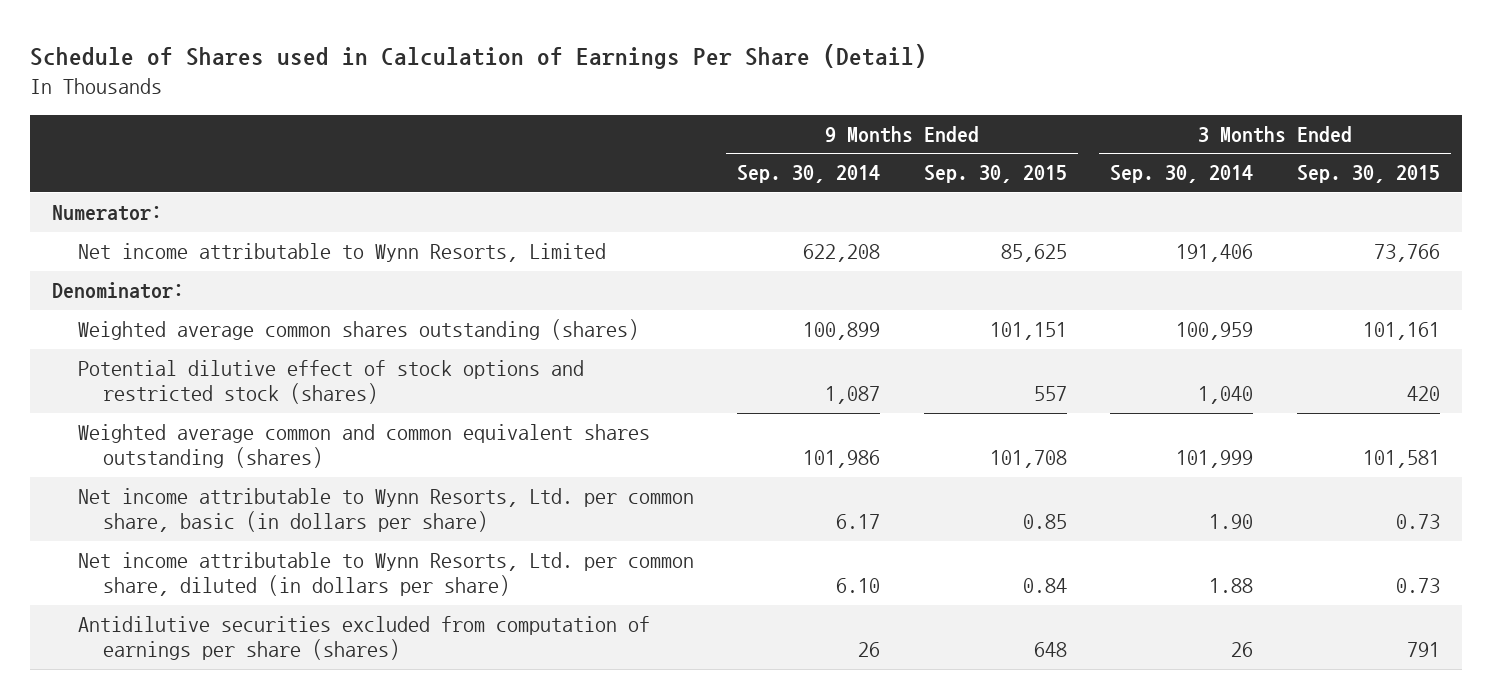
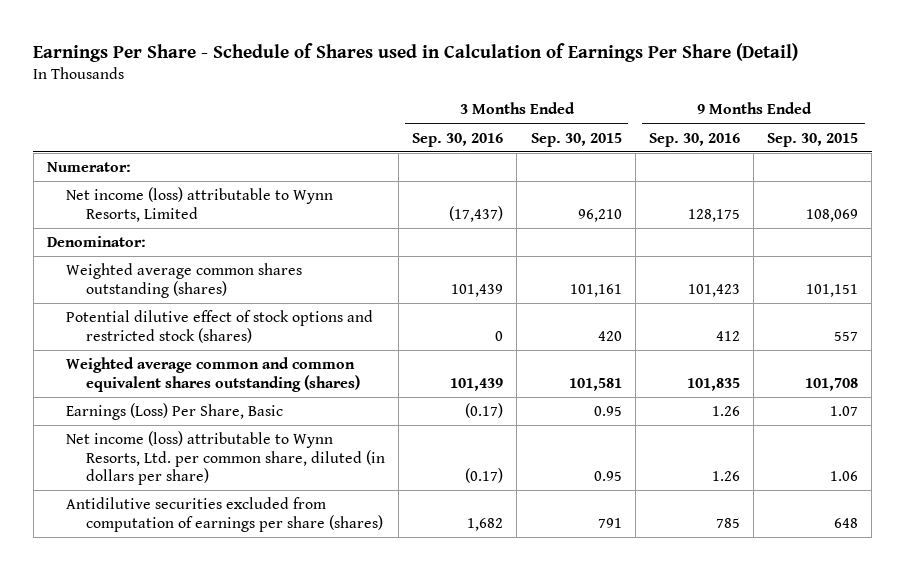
[30,43,928,69] Schedule of Shares used in Calculation of Earnings Per Share (Detail) -> [33,42,799,62] Earnings Per Share - Schedule of Shares used in Calculation of Earnings Per Share (Detail)
[737,165,881,184] Sep. 30, 2014 -> none
[1110,165,1254,184] Sep. 30, 2014 -> none
none -> [412,132,504,147] Sep. 30, 2016
none -> [648,132,740,147] Sep. 30, 2016
[77,243,606,263] Net income attributable to Wynn Resorts, Limited -> [66,187,334,222] Net income (loss) attributable to Wynn Resorts, Limited
[1000,244,1067,263] 85,625 -> [806,208,859,222] 108,069
[1373,244,1440,263] 73,766 -> [577,208,622,222] 96,210
[77,488,694,533] Net income attributable to Wynn Resorts, Ltd. per common share, basic (in dollars per share) -> [66,403,284,421] Earnings (Loss) Per Share, Basic
[1022,514,1067,530] 0.85 -> [830,406,859,417] 1.07
[1395,514,1440,530] 0.73 -> [593,406,622,417] 0.95
[77,552,694,597] Net income attributable to Wynn Resorts, Ltd. per common share, diluted (in dollars per share) -> [66,431,385,486] Net income (loss) attributable to Wynn Resorts, Ltd. per common share, diluted (in dollars per share)
[1022,578,1067,594] 0.84 -> [830,471,859,482] 1.06
[1395,578,1440,594] 0.73 -> [593,471,622,482] 0.95

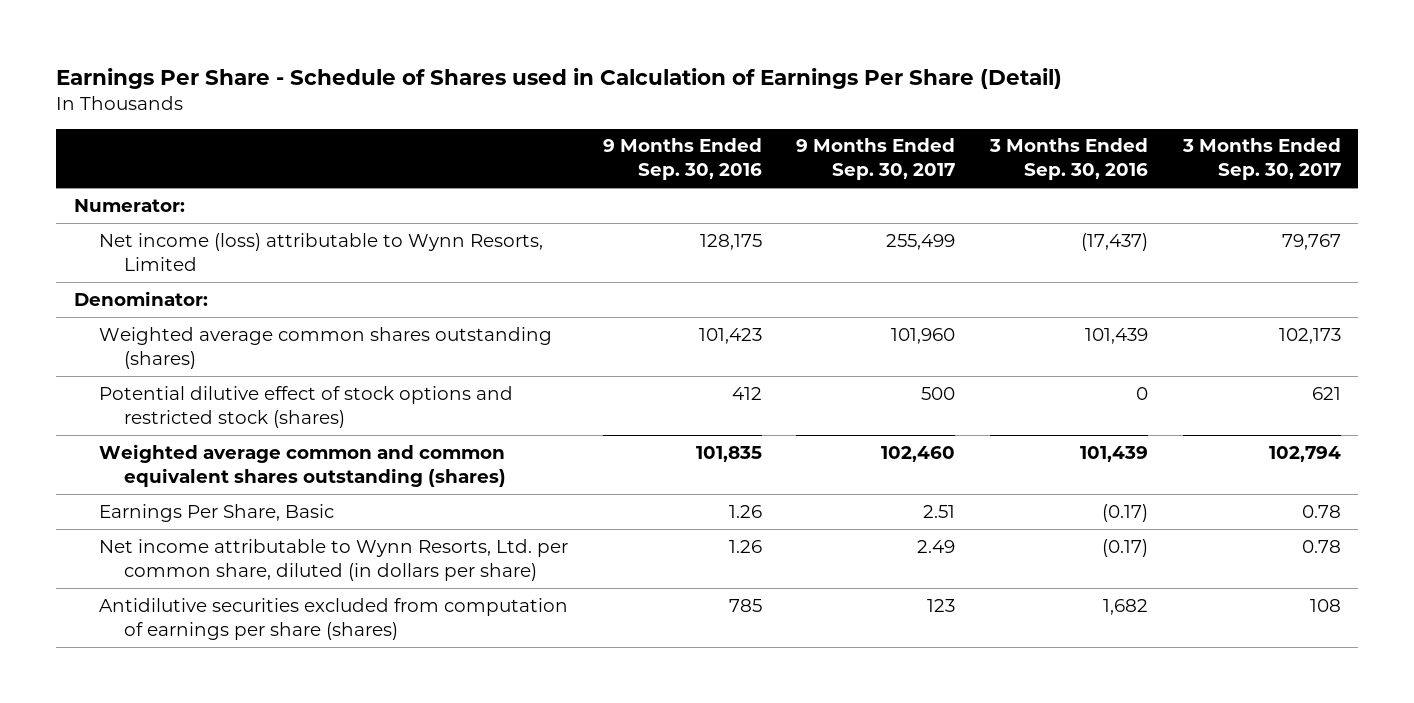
[530,132,622,147] Sep. 30, 2015 -> none
[767,132,859,147] Sep. 30, 2015 -> none
none -> [796,138,956,181] 9 Months Ended Sep. 30, 2017
none -> [1181,138,1341,181] 3 Months Ended Sep. 30, 2017
[66,403,284,421] Earnings (Loss) Per Share, Basic -> [99,503,335,522] Earnings Per Share, Basic
[66,431,385,486] Net income (loss) attributable to Wynn Resorts, Ltd. per common share, diluted (in dollars per share) -> [99,538,569,581] Net income attributable to Wynn Resorts, Ltd. per common share, diluted (in dollars per share)

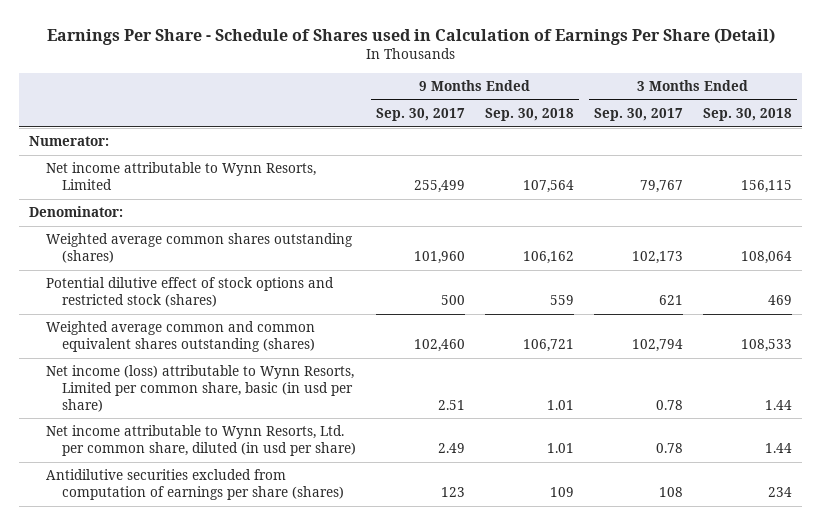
[602,138,762,181] 9 Months Ended Sep. 30, 2016 -> none
[989,138,1149,181] 3 Months Ended Sep. 30, 2016 -> none
none -> [485,108,575,122] Sep. 30, 2018
none -> [703,108,793,122] Sep. 30, 2018
[99,232,544,271] Net income (loss) attributable to Wynn Resorts, Limited -> [45,162,316,191] Net income attributable to Wynn Resorts, Limited
[99,503,335,522] Earnings Per Share, Basic -> [45,365,354,412] Net income (loss) attributable to Wynn Resorts, Limited per common share, basic (in usd per share)
[99,538,569,581] Net income attributable to Wynn Resorts, Ltd. per common share, diluted (in dollars per share) -> [45,425,357,457] Net income attributable to Wynn Resorts, Ltd. per common share, diluted (in usd per share)

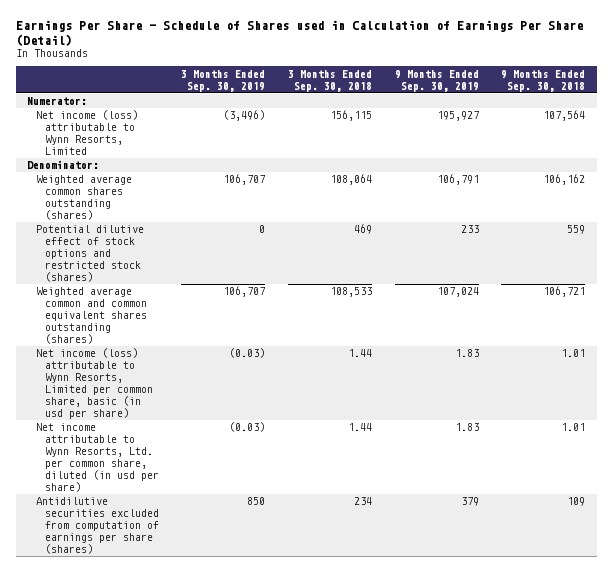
[376,108,466,122] Sep. 30, 2017 -> none
[594,108,684,122] Sep. 30, 2017 -> none
none -> [181,69,266,92] 3 Months Ended Sep. 30, 2019
none -> [394,69,479,92] 9 Months Ended Sep. 30, 2019
[45,162,316,191] Net income attributable to Wynn Resorts, Limited -> [35,110,138,156] Net income (loss) attributable to Wynn Resorts, Limited

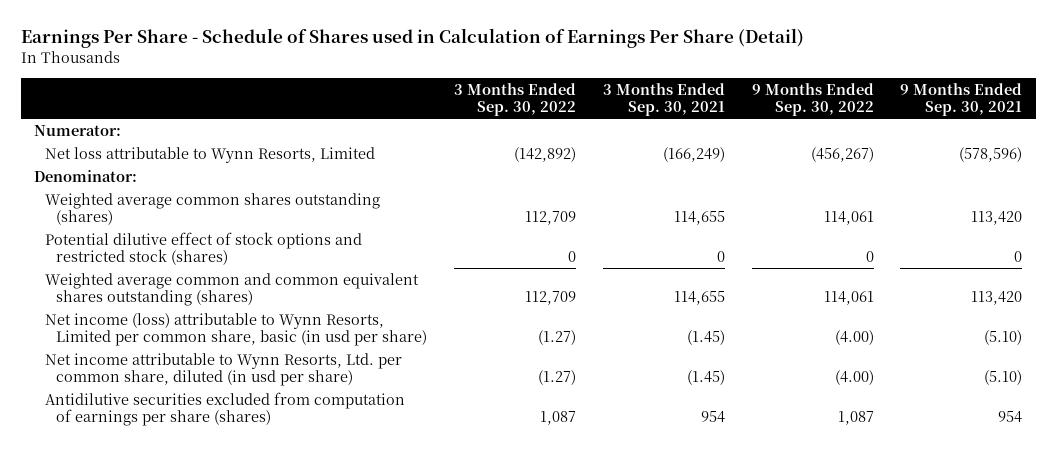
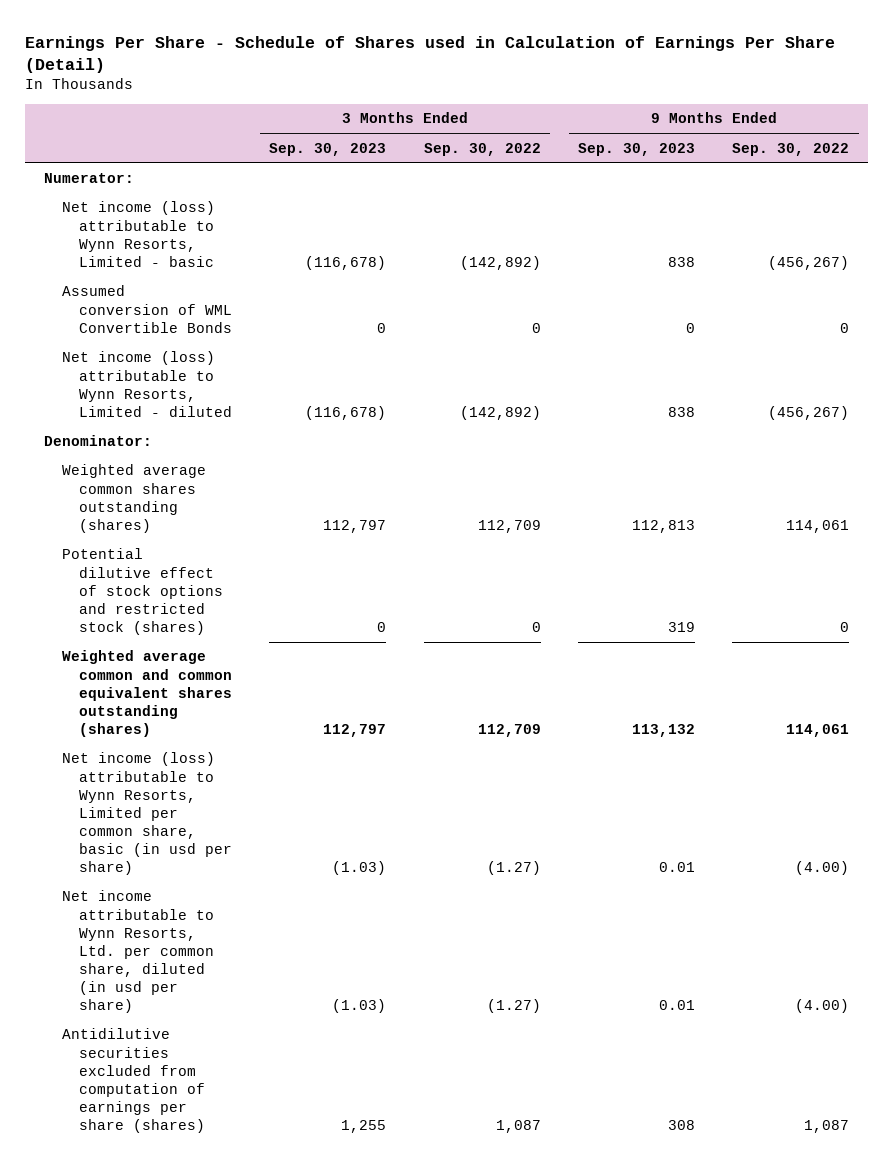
[602,82,725,116] 3 Months Ended Sep. 30, 2021 -> none
[900,82,1023,116] 9 Months Ended Sep. 30, 2021 -> none
none -> [269,142,387,156] Sep. 30, 2023
none -> [578,142,696,156] Sep. 30, 2023
[45,146,376,163] Net loss attributable to Wynn Resorts, Limited -> [61,201,215,267] Net income (loss) attributable to Wynn Resorts, Limited - basic
none -> [61,285,232,333] Assumed conversion of WML Convertible Bonds
none -> [61,351,232,417] Net income (loss) attributable to Wynn Resorts, Limited - diluted

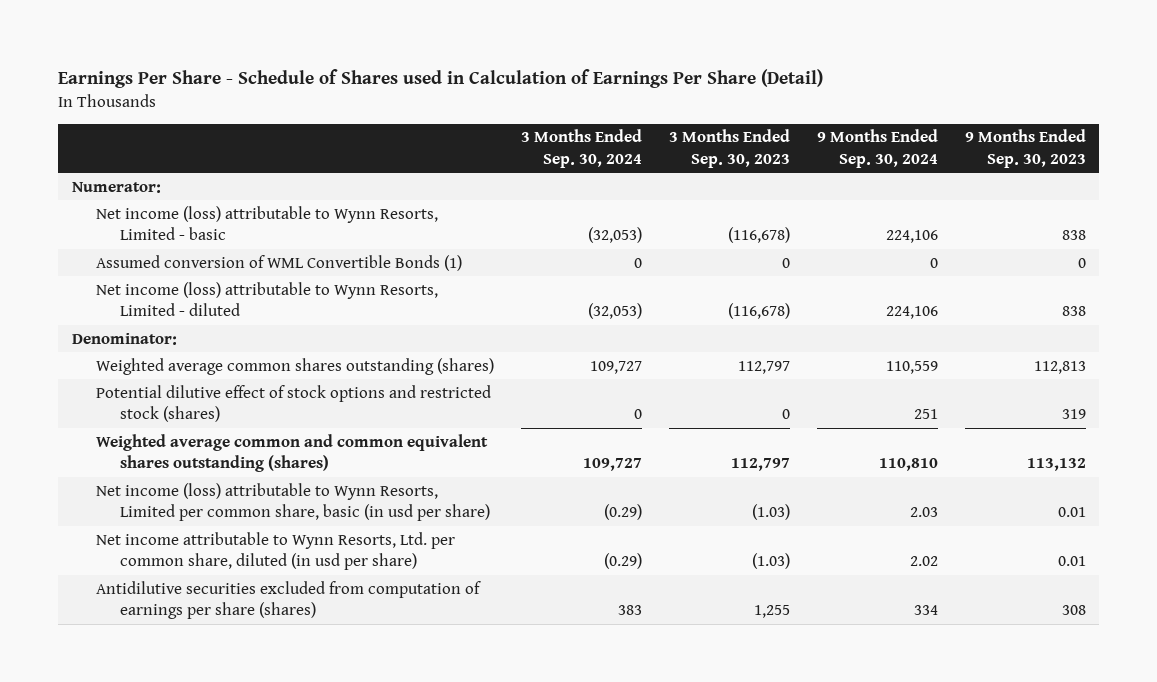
[423,142,541,156] Sep. 30, 2022 -> none
[732,142,850,156] Sep. 30, 2022 -> none
none -> [520,129,642,168] 3 Months Ended Sep. 30, 2024
none -> [816,129,938,168] 9 Months Ended Sep. 30, 2024
[61,285,232,333] Assumed conversion of WML Convertible Bonds -> [95,254,462,271] Assumed conversion of WML Convertible Bonds (1)

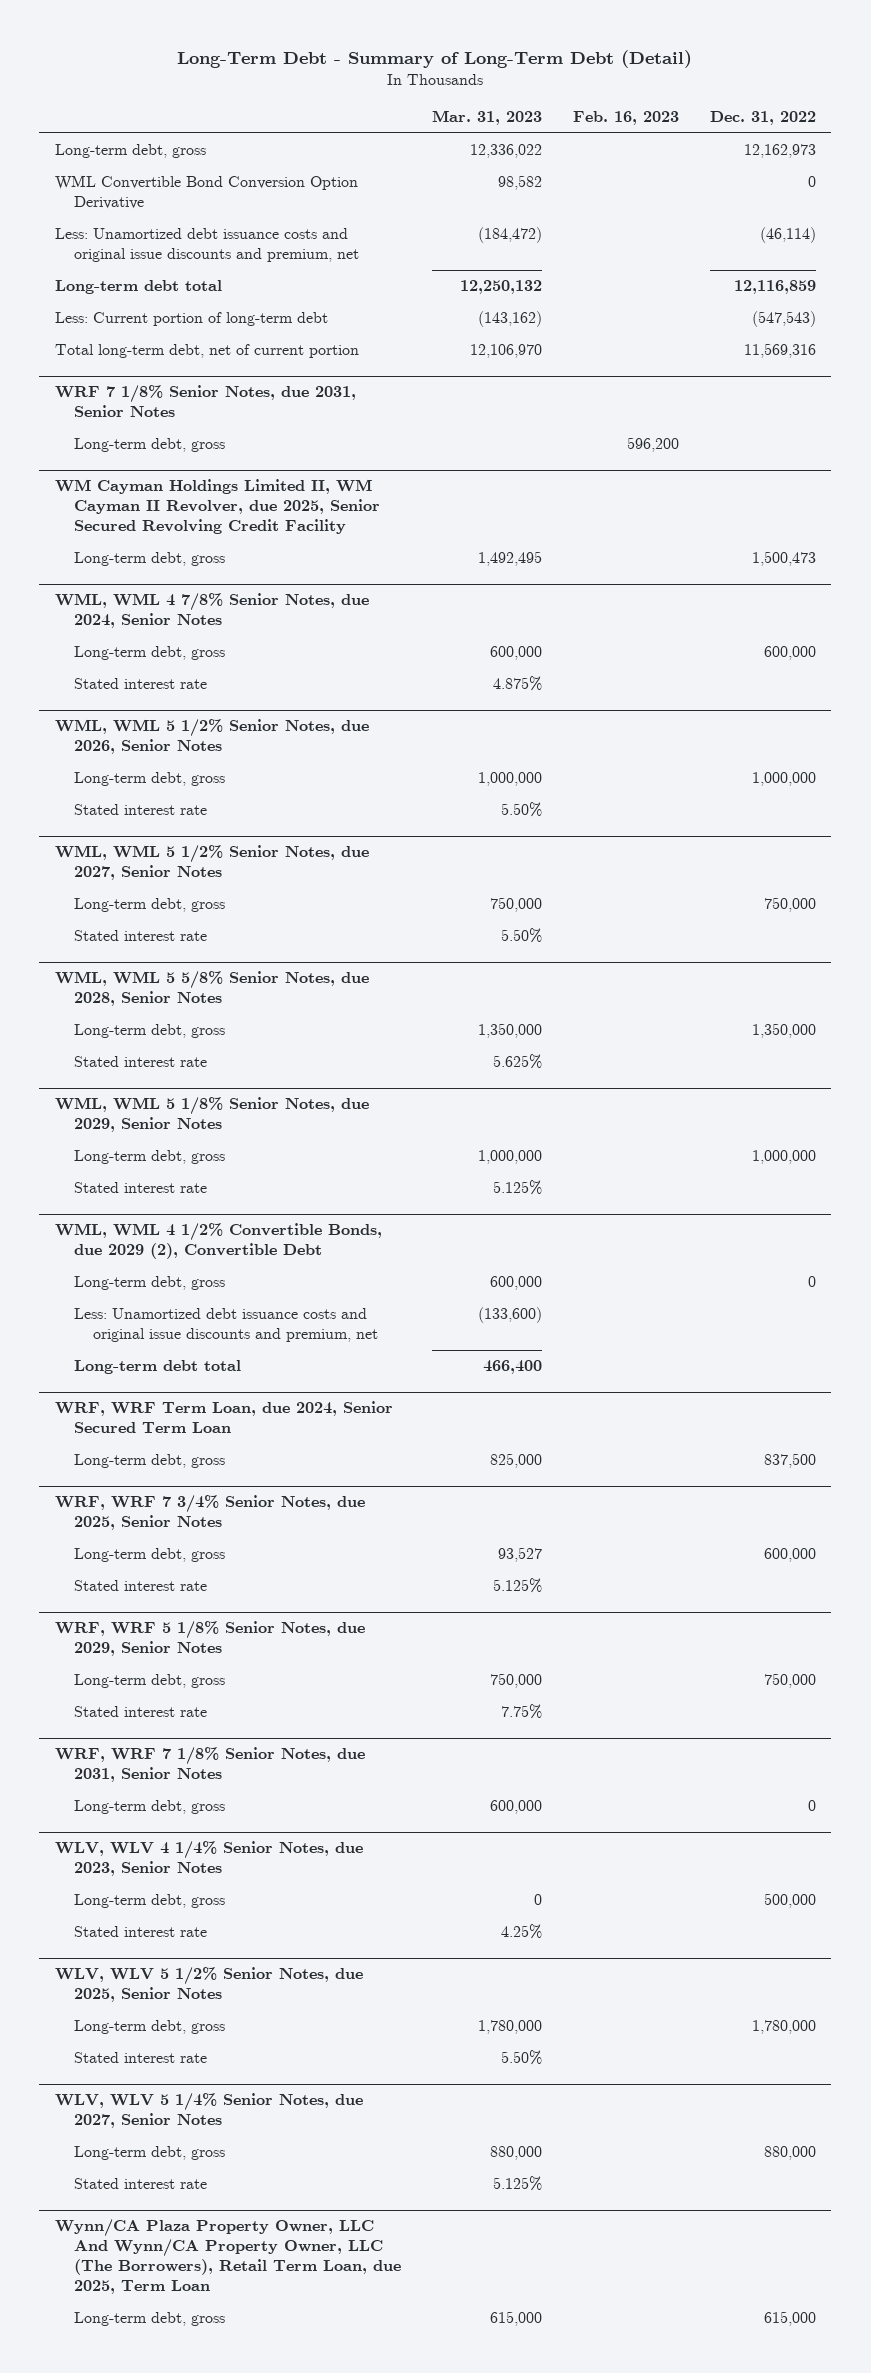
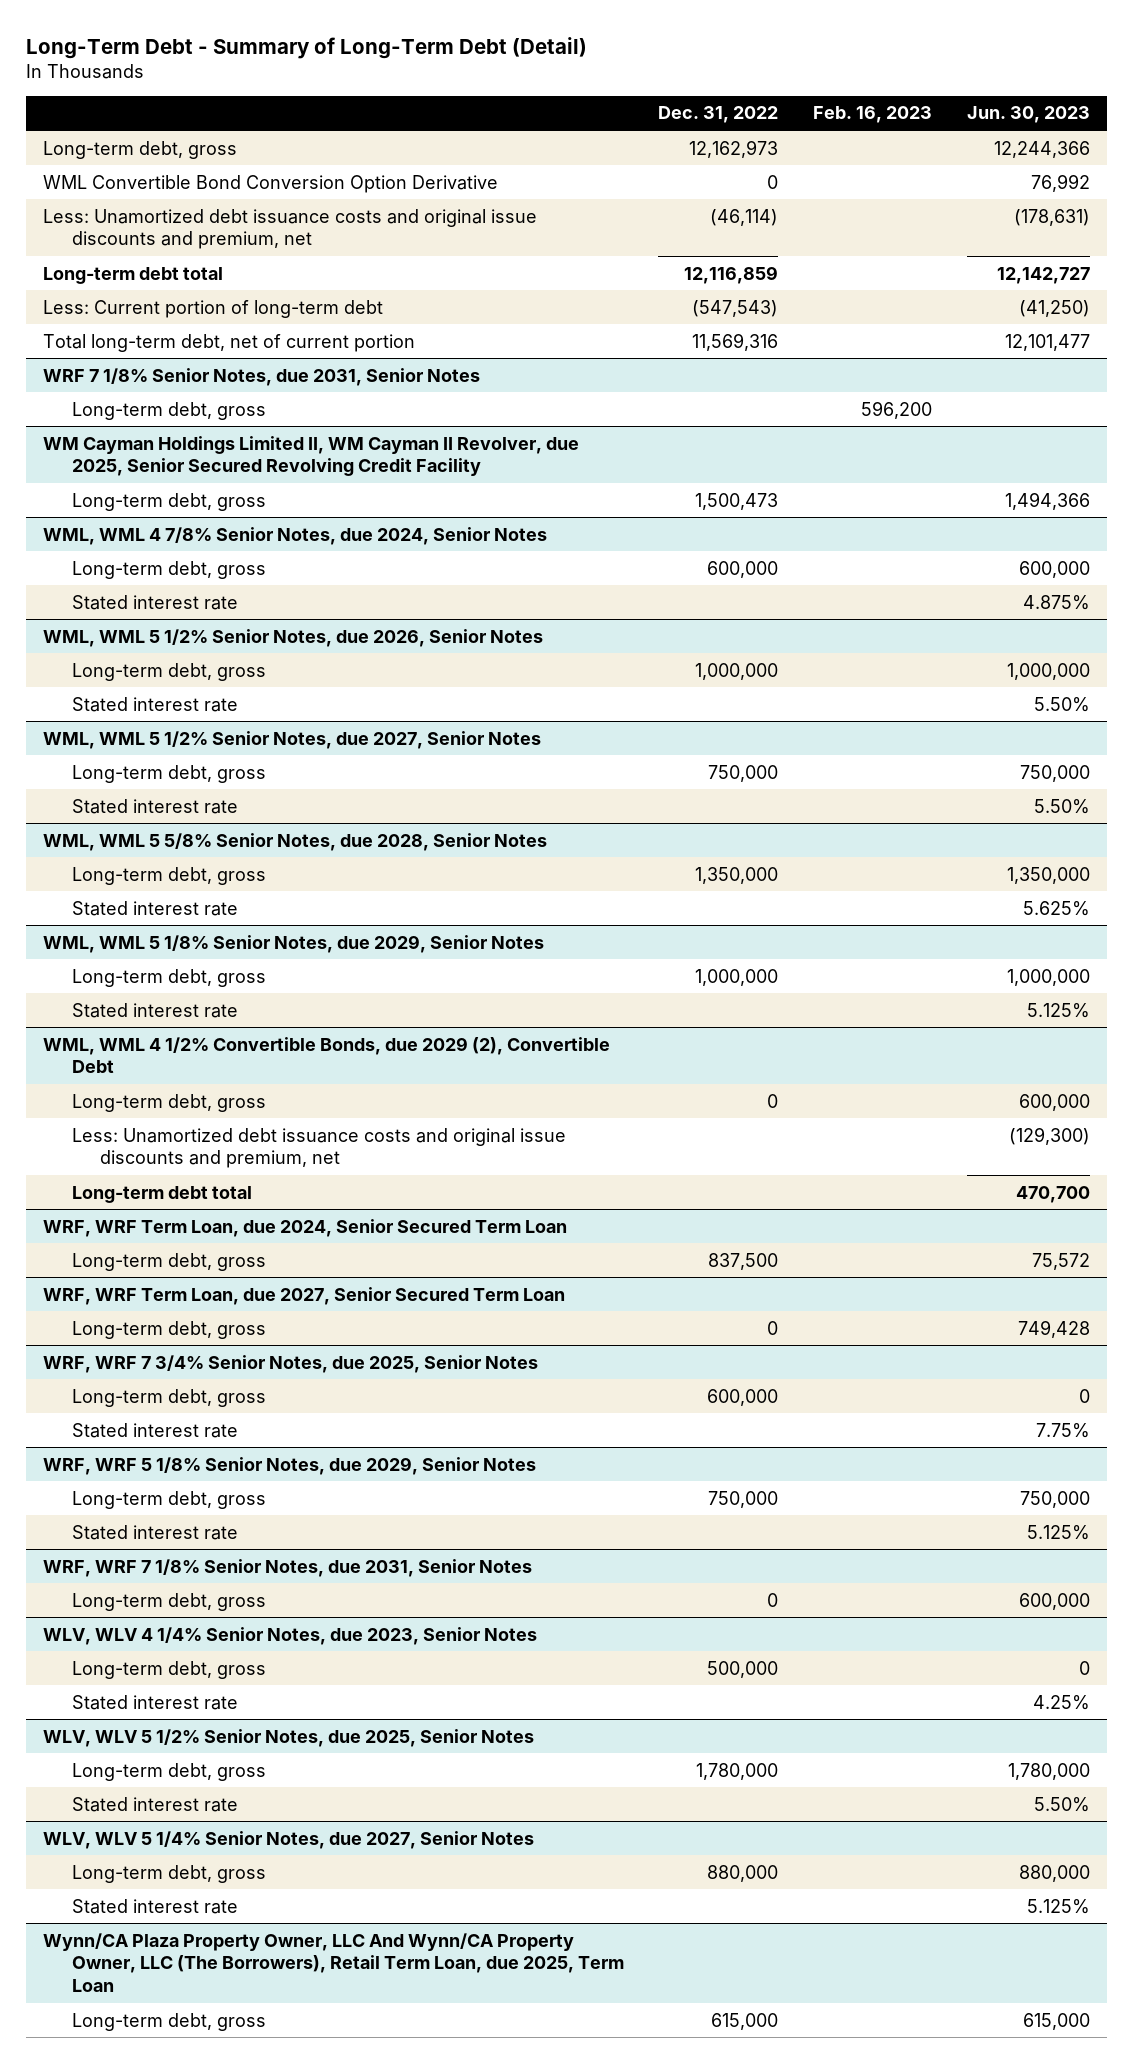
[432,110,543,126] Mar. 31, 2023 -> none
none -> [966,106,1090,124] Jun. 30, 2023
none -> [43,1286,566,1305] WRF, WRF Term Loan, due 2027, Senior Secured Term Loan
none -> [71,1320,266,1339] Long-term debt, gross

